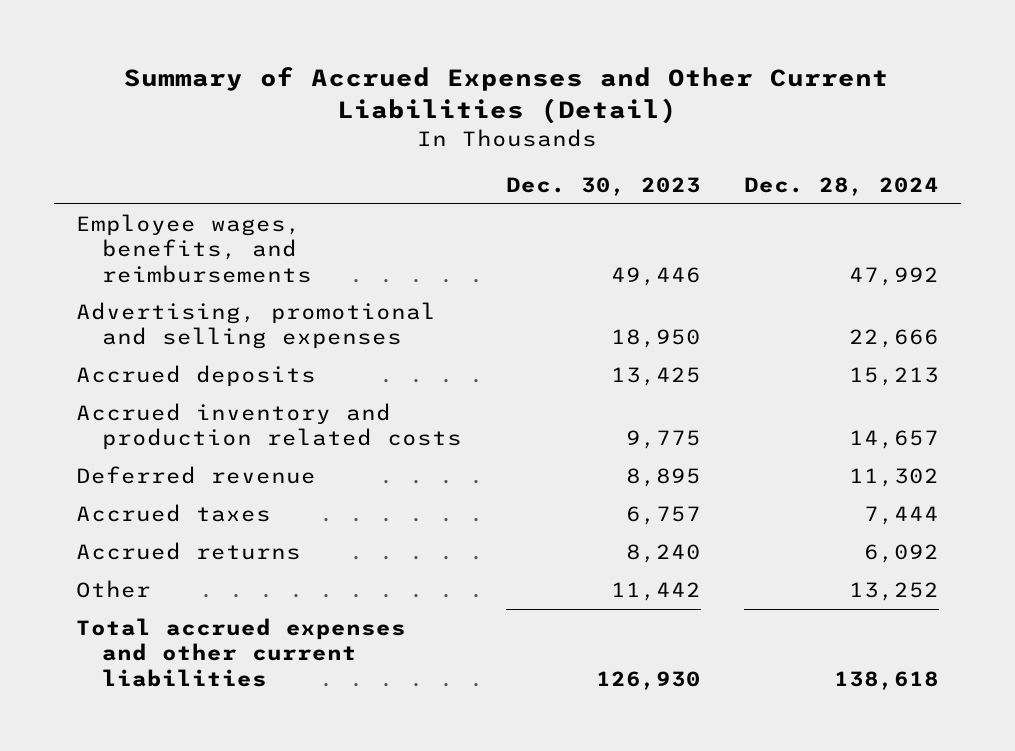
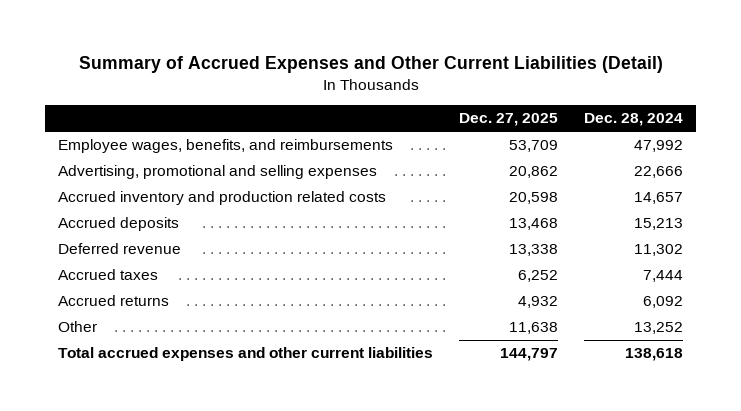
[505,177,701,197] Dec. 30, 2023 -> none
none -> [459,113,559,127] Dec. 27, 2025
[75,365,316,388] Accrued deposits -> [58,217,180,232] Accrued deposits

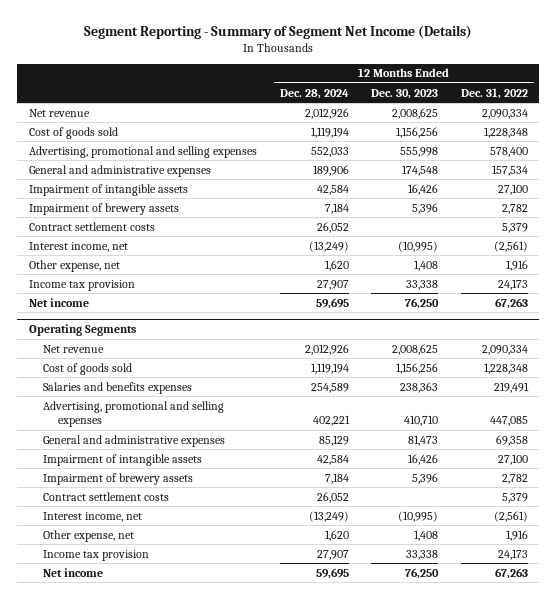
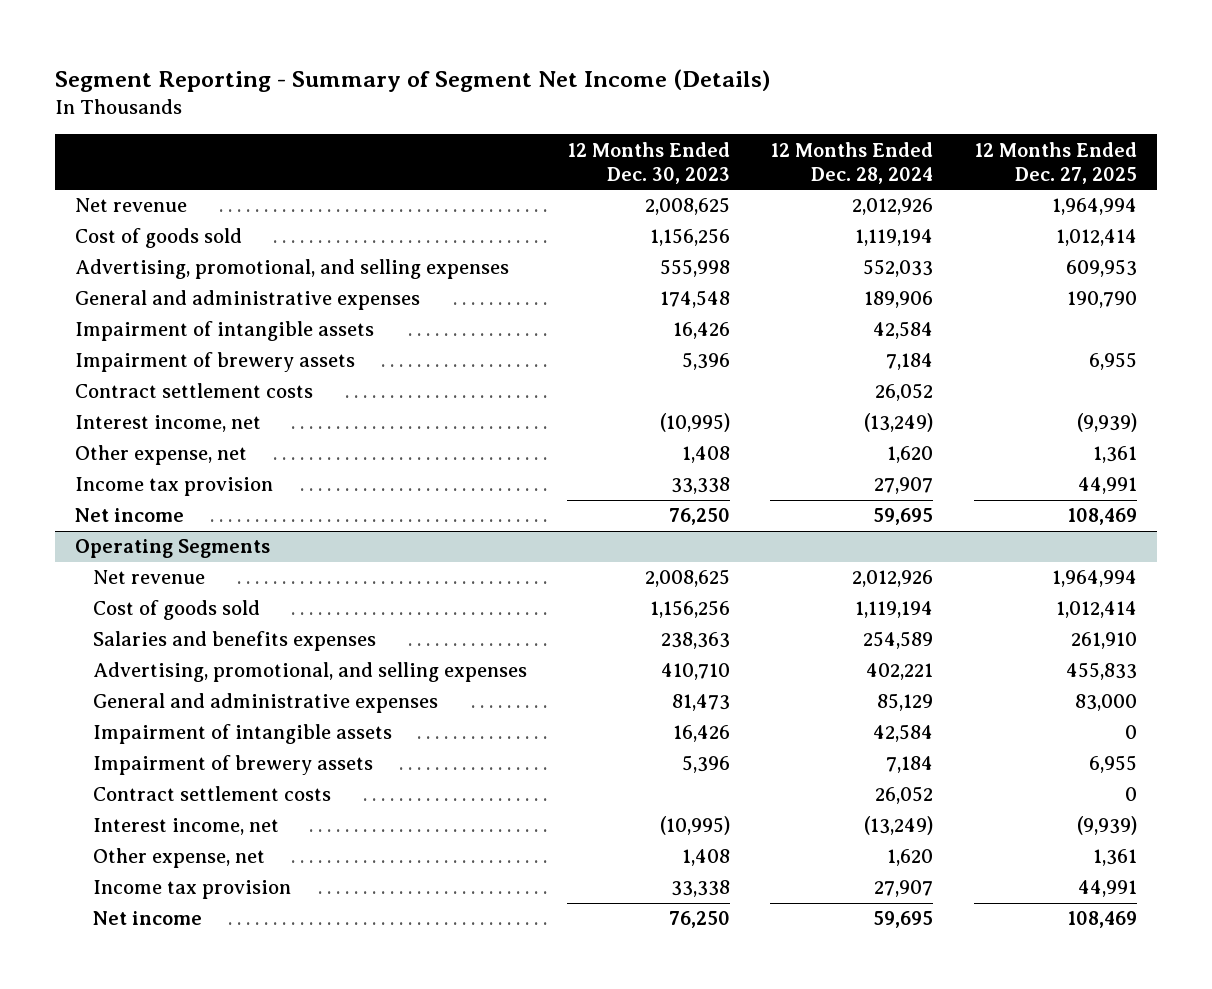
[461,87,529,99] Dec. 31, 2022 -> none
none -> [973,141,1137,185] 12 Months Ended Dec. 27, 2025
[28,145,257,158] Advertising, promotional and selling expenses -> [75,259,510,280] Advertising, promotional, and selling expenses
[43,400,225,428] Advertising, promotional and selling expenses -> [93,662,528,683] Advertising, promotional, and selling expenses

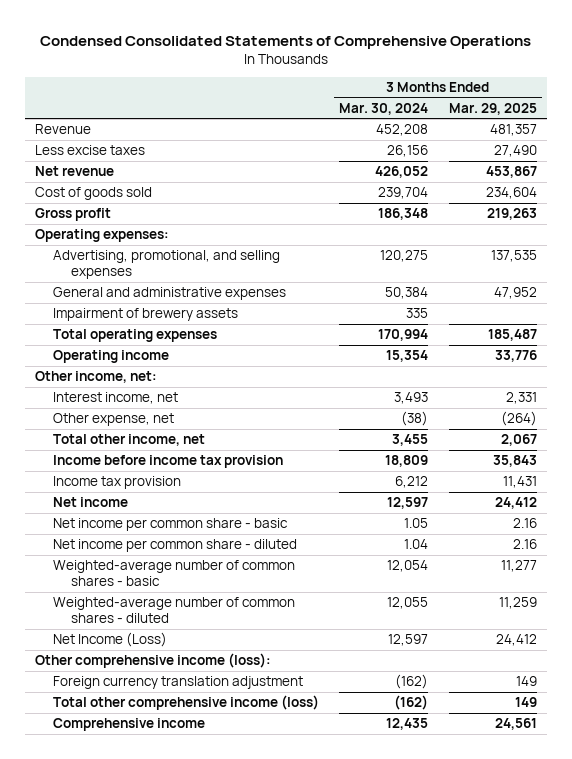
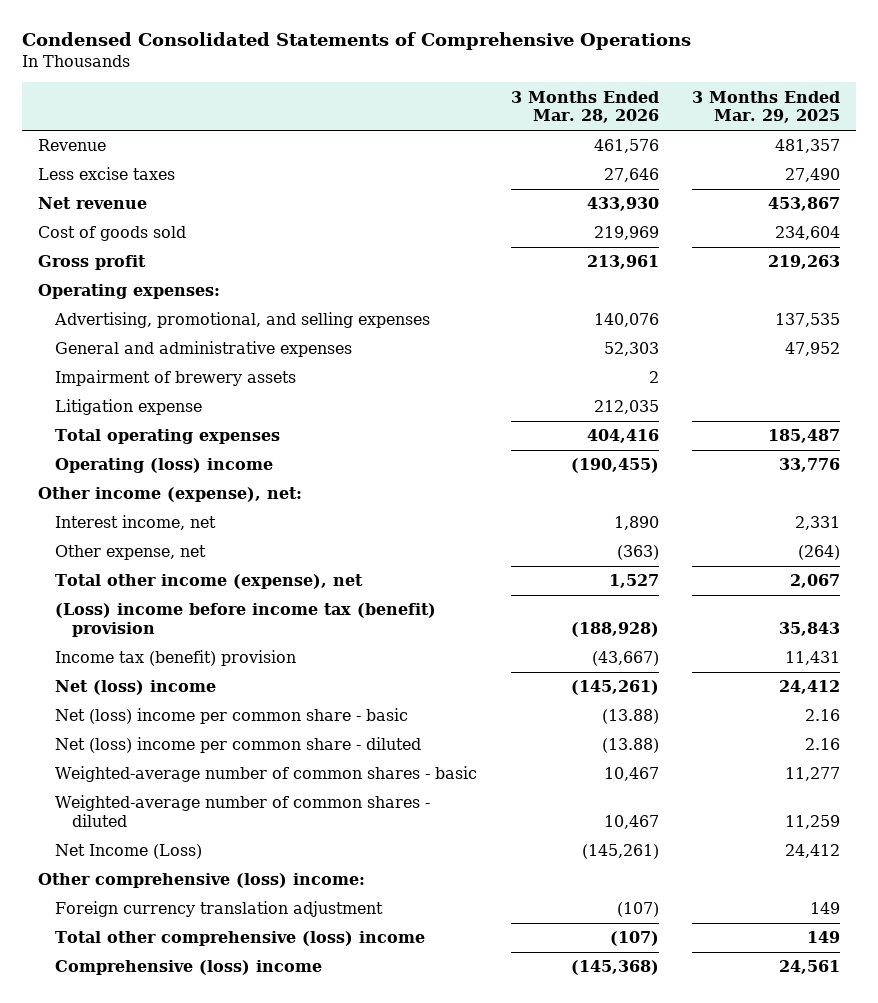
[339,102,429,115] Mar. 30, 2024 -> none
none -> [510,90,659,124] 3 Months Ended Mar. 28, 2026
none -> [55,399,203,416] Litigation expense
[52,350,169,364] Operating income -> [55,458,274,474] Operating (loss) income
[35,371,158,384] Other income, net: -> [38,487,303,503] Other income (expense), net:
[52,434,205,447] Total other income, net -> [55,574,364,590] Total other income (expense), net
[52,455,283,469] Income before income tax provision -> [55,603,437,637] (Loss) income before income tax (benefit) provision
[52,476,181,490] Income tax provision -> [55,650,297,667] Income tax (benefit) provision
[52,497,128,508] Net income -> [55,680,217,696] Net (loss) income
[52,518,288,532] Net income per common share - basic -> [55,708,409,725] Net (loss) income per common share - basic
[52,539,297,553] Net income per common share - diluted -> [55,737,422,754] Net (loss) income per common share - diluted
[35,653,272,669] Other comprehensive income (loss): -> [38,873,366,889] Other comprehensive (loss) income:
[52,695,319,711] Total other comprehensive income (loss) -> [55,931,426,947] Total other comprehensive (loss) income
[52,718,205,732] Comprehensive income -> [55,960,323,976] Comprehensive (loss) income

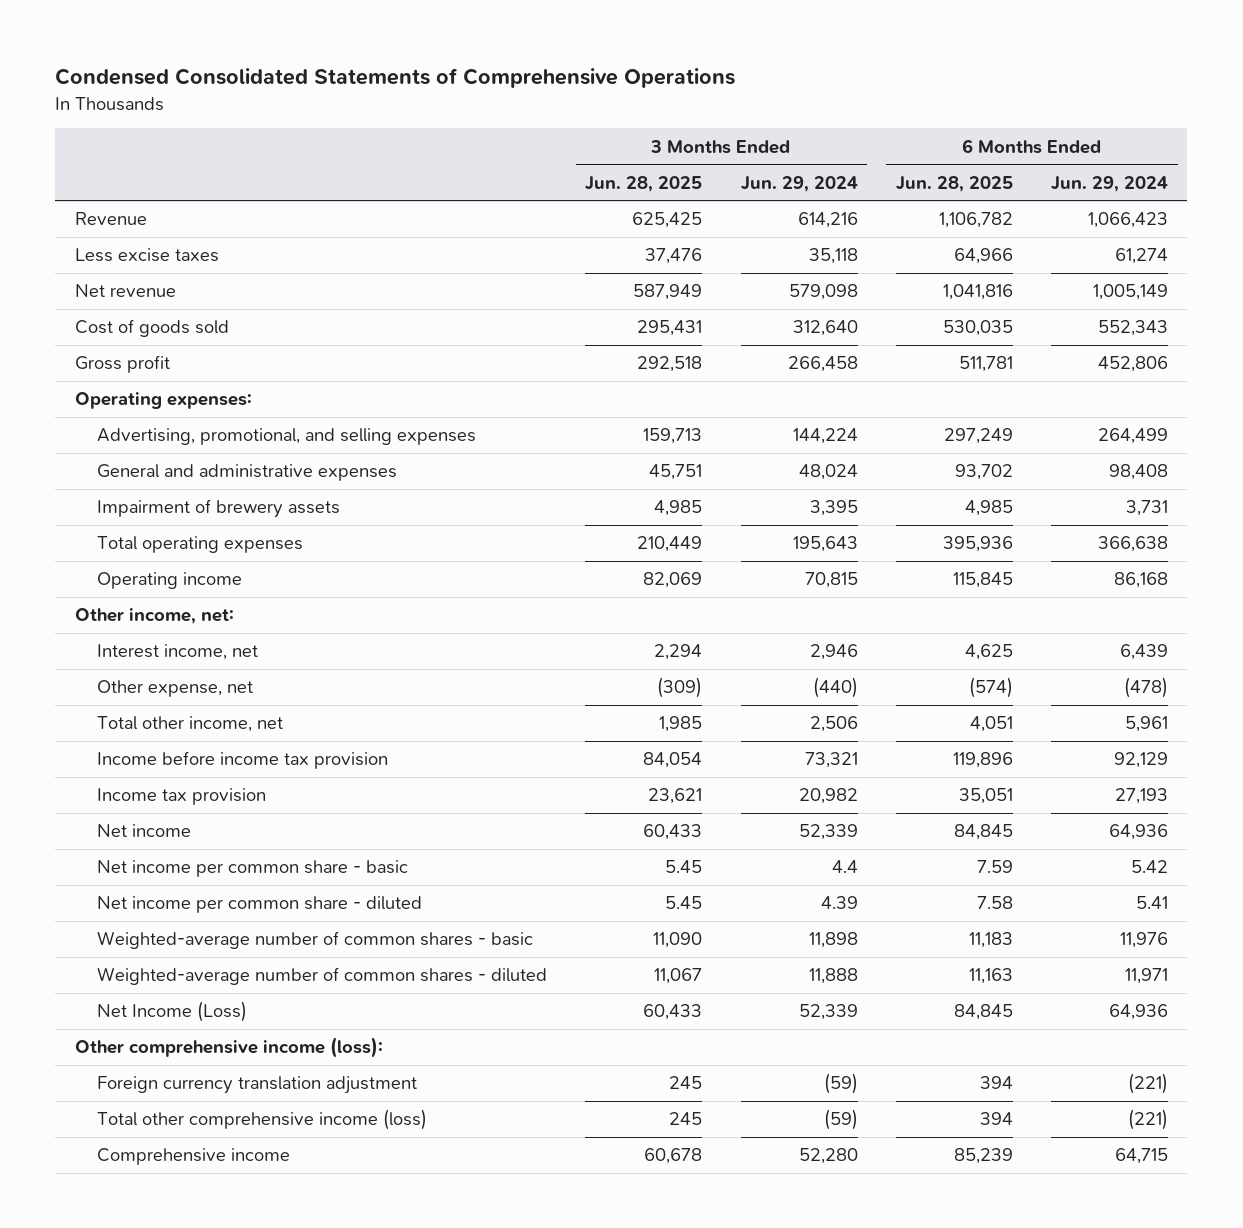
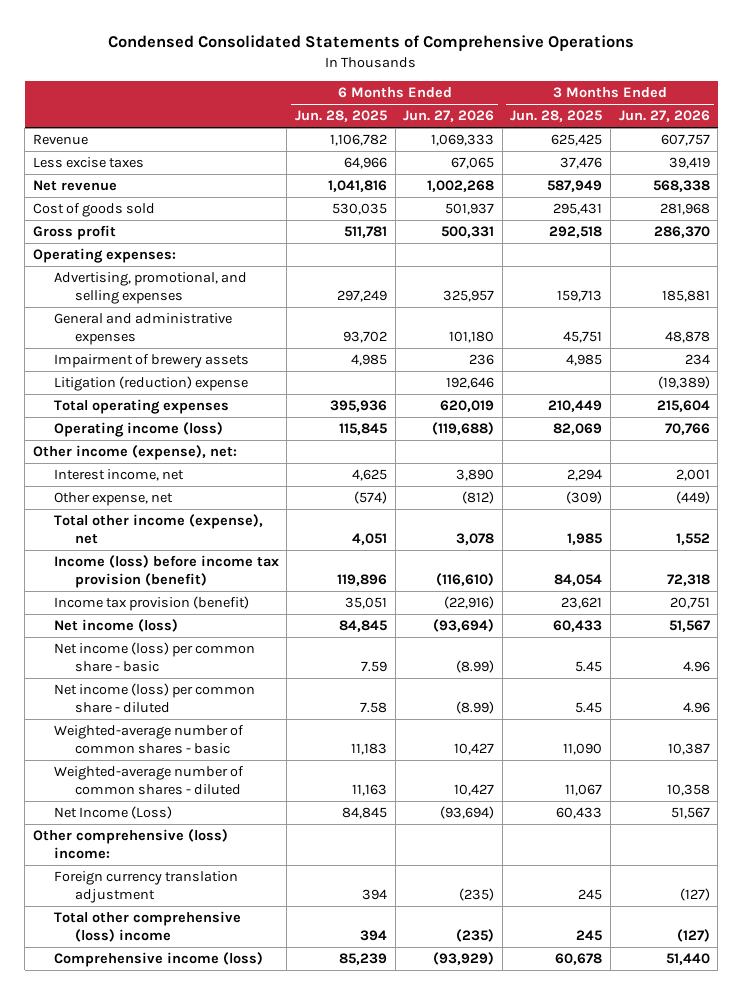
[740,175,858,192] Jun. 29, 2024 -> none
[1051,175,1169,192] Jun. 29, 2024 -> none
none -> [403,110,495,123] Jun. 27, 2026
none -> [618,110,710,123] Jun. 27, 2026
none -> [53,376,248,392] Litigation (reduction) expense
[96,572,242,590] Operating income -> [53,422,223,438] Operating income (loss)
[74,608,234,625] Other income, net: -> [32,445,237,461] Other income (expense), net:
[96,716,283,733] Total other income, net -> [53,514,263,545] Total other income (expense), net
[96,751,388,770] Income before income tax provision -> [53,555,279,589] Income (loss) before income tax provision (benefit)
[96,788,266,806] Income tax provision -> [53,596,249,612] Income tax provision (benefit)
[96,824,191,838] Net income -> [53,619,178,633] Net income (loss)
[96,860,408,878] Net income per common share - basic -> [53,642,255,673] Net income (loss) per common share - basic
[96,896,422,914] Net income per common share - diluted -> [53,683,255,714] Net income (loss) per common share - diluted
[74,1037,383,1059] Other comprehensive income (loss): -> [32,829,228,860] Other comprehensive (loss) income:
[96,1109,427,1131] Total other comprehensive income (loss) -> [53,911,241,943] Total other comprehensive (loss) income
[96,1148,290,1166] Comprehensive income -> [53,952,263,968] Comprehensive income (loss)

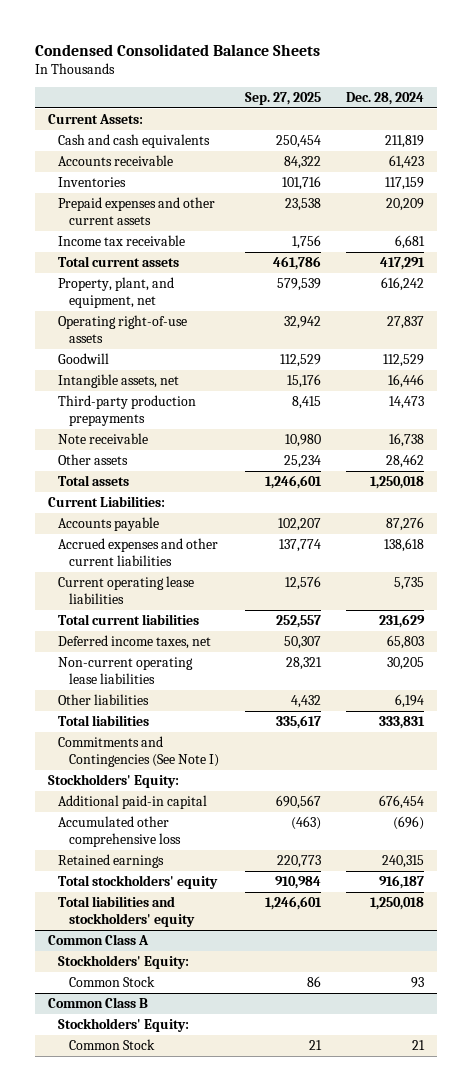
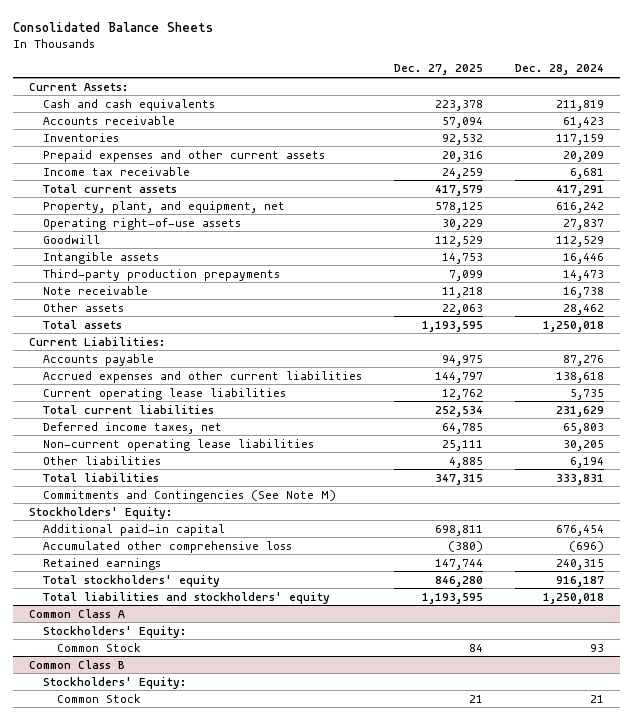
[34,43,320,56] Condensed Consolidated Balance Sheets -> [13,21,214,32] Consolidated Balance Sheets
[244,91,321,105] Sep. 27, 2025 -> none
none -> [394,64,484,76] Dec. 27, 2025
[58,373,180,388] Intangible assets, net -> [43,251,160,264] Intangible assets
[58,735,220,767] Commitments and Contingencies (See Note I) -> [43,489,337,502] Commitments and Contingencies (See Note M)

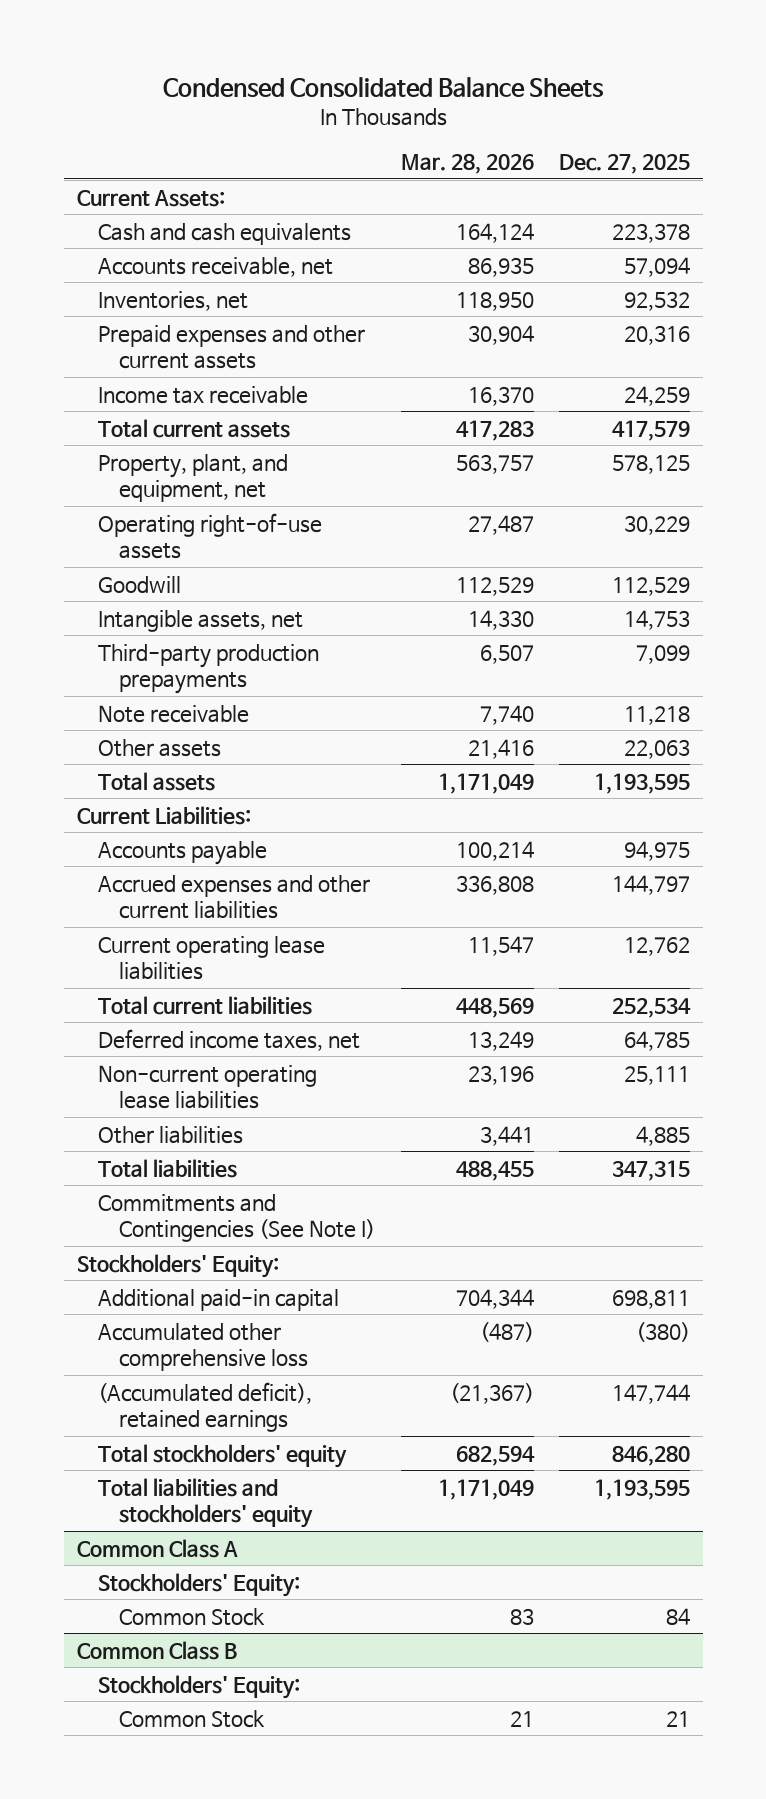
[13,21,214,32] Consolidated Balance Sheets -> [163,76,605,98] Condensed Consolidated Balance Sheets
[515,64,605,76] Dec. 28, 2024 -> none
none -> [400,153,534,175] Mar. 28, 2026
[43,115,176,125] Accounts receivable -> [97,256,333,277] Accounts receivable, net
[43,132,120,142] Inventories -> [97,290,248,311] Inventories, net
[43,251,160,264] Intangible assets -> [97,609,303,632] Intangible assets, net
[43,489,337,502] Commitments and Contingencies (See Note M) -> [97,1193,376,1243] Commitments and Contingencies (See Note I)
[43,557,162,570] Retained earnings -> [97,1381,312,1433] (Accumulated deficit), retained earnings

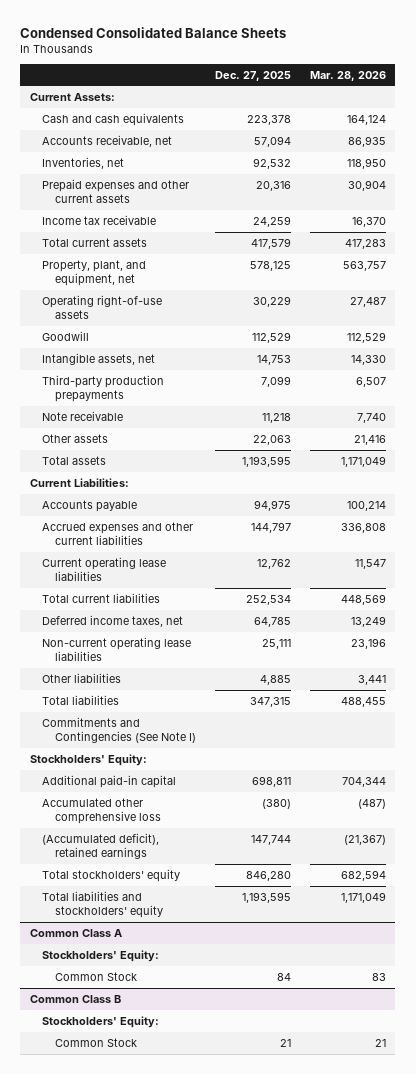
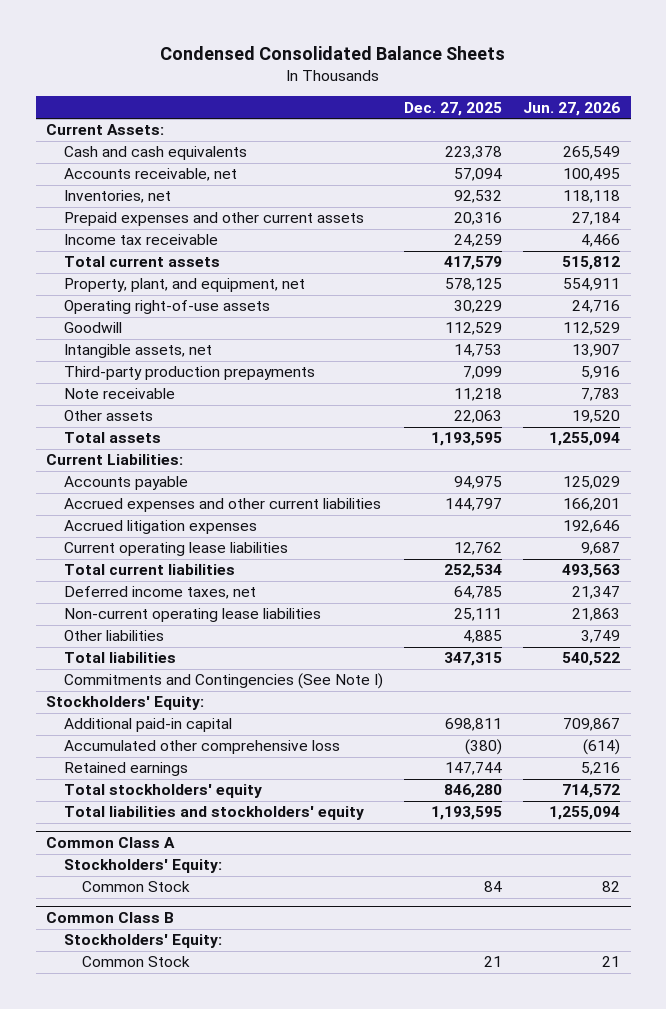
[309,70,386,81] Mar. 28, 2026 -> none
none -> [523,101,621,116] Jun. 27, 2026
none -> [63,520,257,535] Accrued litigation expenses
[42,832,160,860] (Accumulated deficit), retained earnings -> [63,762,188,777] Retained earnings

